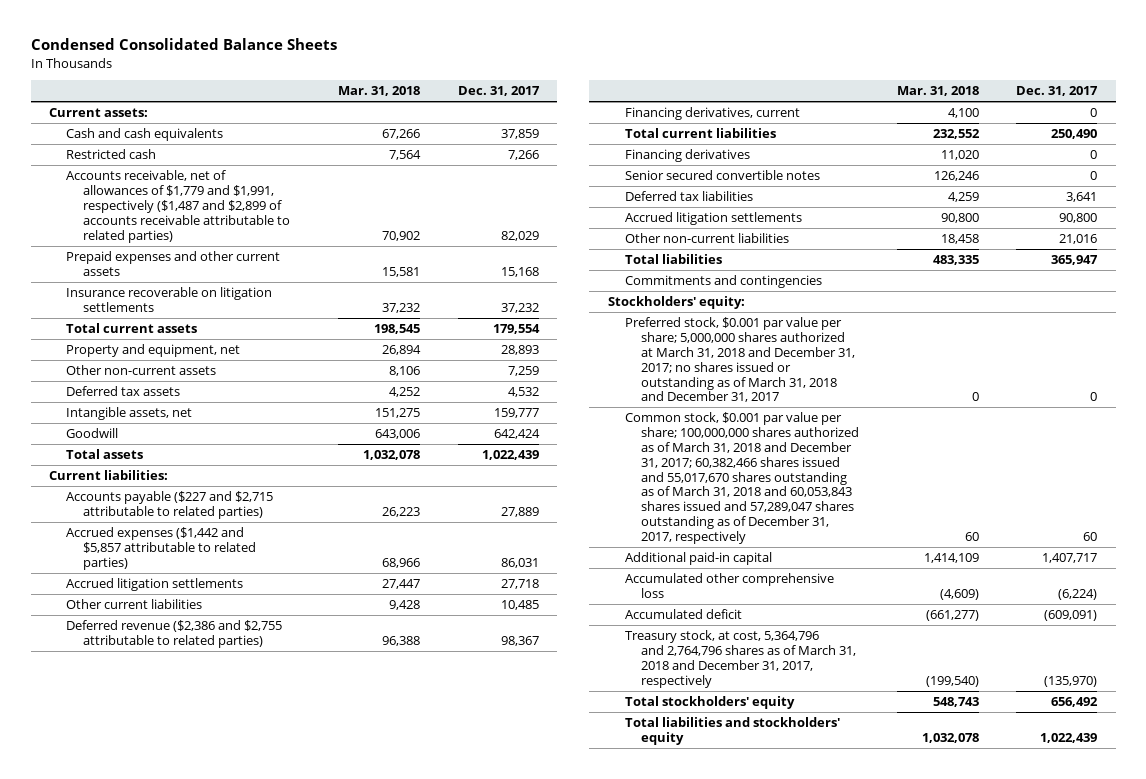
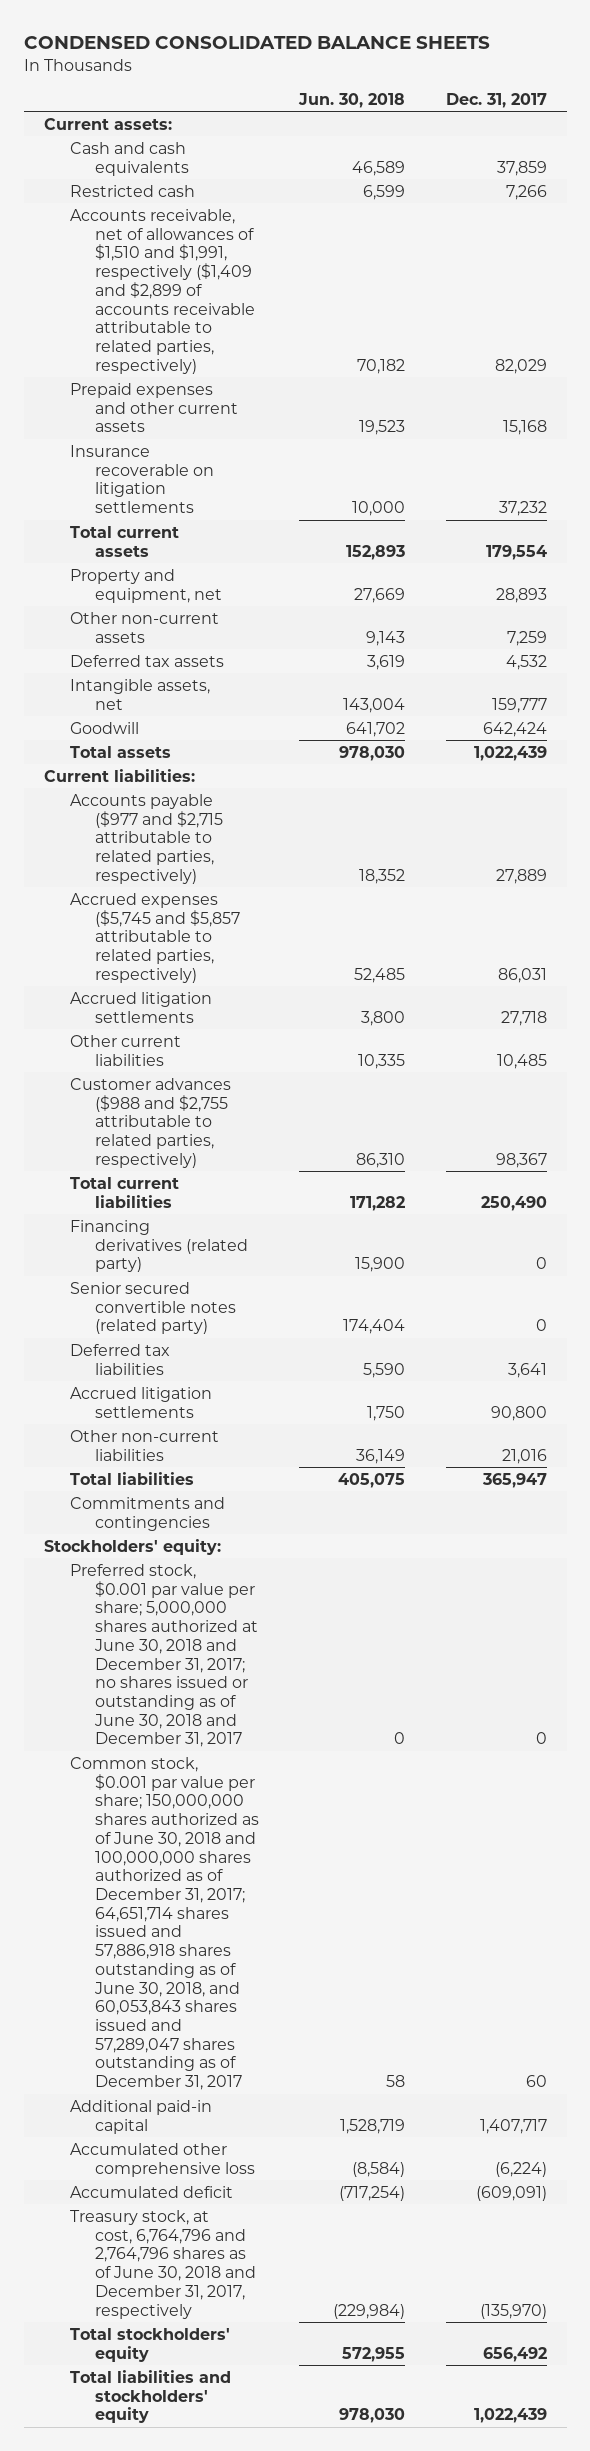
[30,38,337,51] Condensed Consolidated Balance Sheets -> [23,35,490,49] CONDENSED CONSOLIDATED BALANCE SHEETS
[338,86,421,97] Mar. 31, 2018 -> none
none -> [298,92,406,108] Jun. 30, 2018
[66,170,290,243] Accounts receivable, net of allowances of $1,779 and $1,991, respectively ($1,487 and $2,899 of accounts receivable attributable to related parties) -> [69,208,256,374] Accounts receivable, net of allowances of $1,510 and $1,991, respectively ($1,409 and $2,899 of accounts receivable attributable to related parties, respectively)
[66,491,274,519] Accounts payable ($227 and $2,715 attributable to related parties) -> [69,793,224,884] Accounts payable ($977 and $2,715 attributable to related parties, respectively)
[66,527,256,570] Accrued expenses ($1,442 and $5,857 attributable to related parties) -> [69,892,241,983] Accrued expenses ($5,745 and $5,857 attributable to related parties, respectively)
[624,107,800,121] Financing derivatives, current -> none
[66,620,283,648] Deferred revenue ($2,386 and $2,755 attributable to related parties) -> [69,1077,231,1168] Customer advances ($988 and $2,755 attributable to related parties, respectively)
[624,149,750,163] Financing derivatives -> [69,1219,249,1273] Financing derivatives (related party)
[624,170,820,181] Senior secured convertible notes -> [69,1281,237,1335] Senior secured convertible notes (related party)
[624,317,856,403] Preferred stock, $0.001 par value per share; 5,000,000 shares authorized at March 31, 2018 and December 31, 2017; no shares issued or outstanding as of March 31, 2018 and December 31, 2017 -> [69,1563,259,1748] Preferred stock, $0.001 par value per share; 5,000,000 shares authorized at June 30, 2018 and December 31, 2017; no shares issued or outstanding as of June 30, 2018 and December 31, 2017
[624,412,860,545] Common stock, $0.001 par value per share; 100,000,000 shares authorized as of March 31, 2018 and December 31, 2017; 60,382,466 shares issued and 55,017,670 shares outstanding as of March 31, 2018 and 60,053,843 shares issued and 57,289,047 shares outstanding as of December 31, 2017, respectively -> [69,1756,260,2091] Common stock, $0.001 par value per share; 150,000,000 shares authorized as of June 30, 2018 and 100,000,000 shares authorized as of December 31, 2017; 64,651,714 shares issued and 57,886,918 shares outstanding as of June 30, 2018, and 60,053,843 shares issued and 57,289,047 shares outstanding as of December 31, 2017
[624,630,857,688] Treasury stock, at cost, 5,364,796 and 2,764,796 shares as of March 31, 2018 and December 31, 2017, respectively -> [69,2209,257,2319] Treasury stock, at cost, 6,764,796 and 2,764,796 shares as of June 30, 2018 and December 31, 2017, respectively

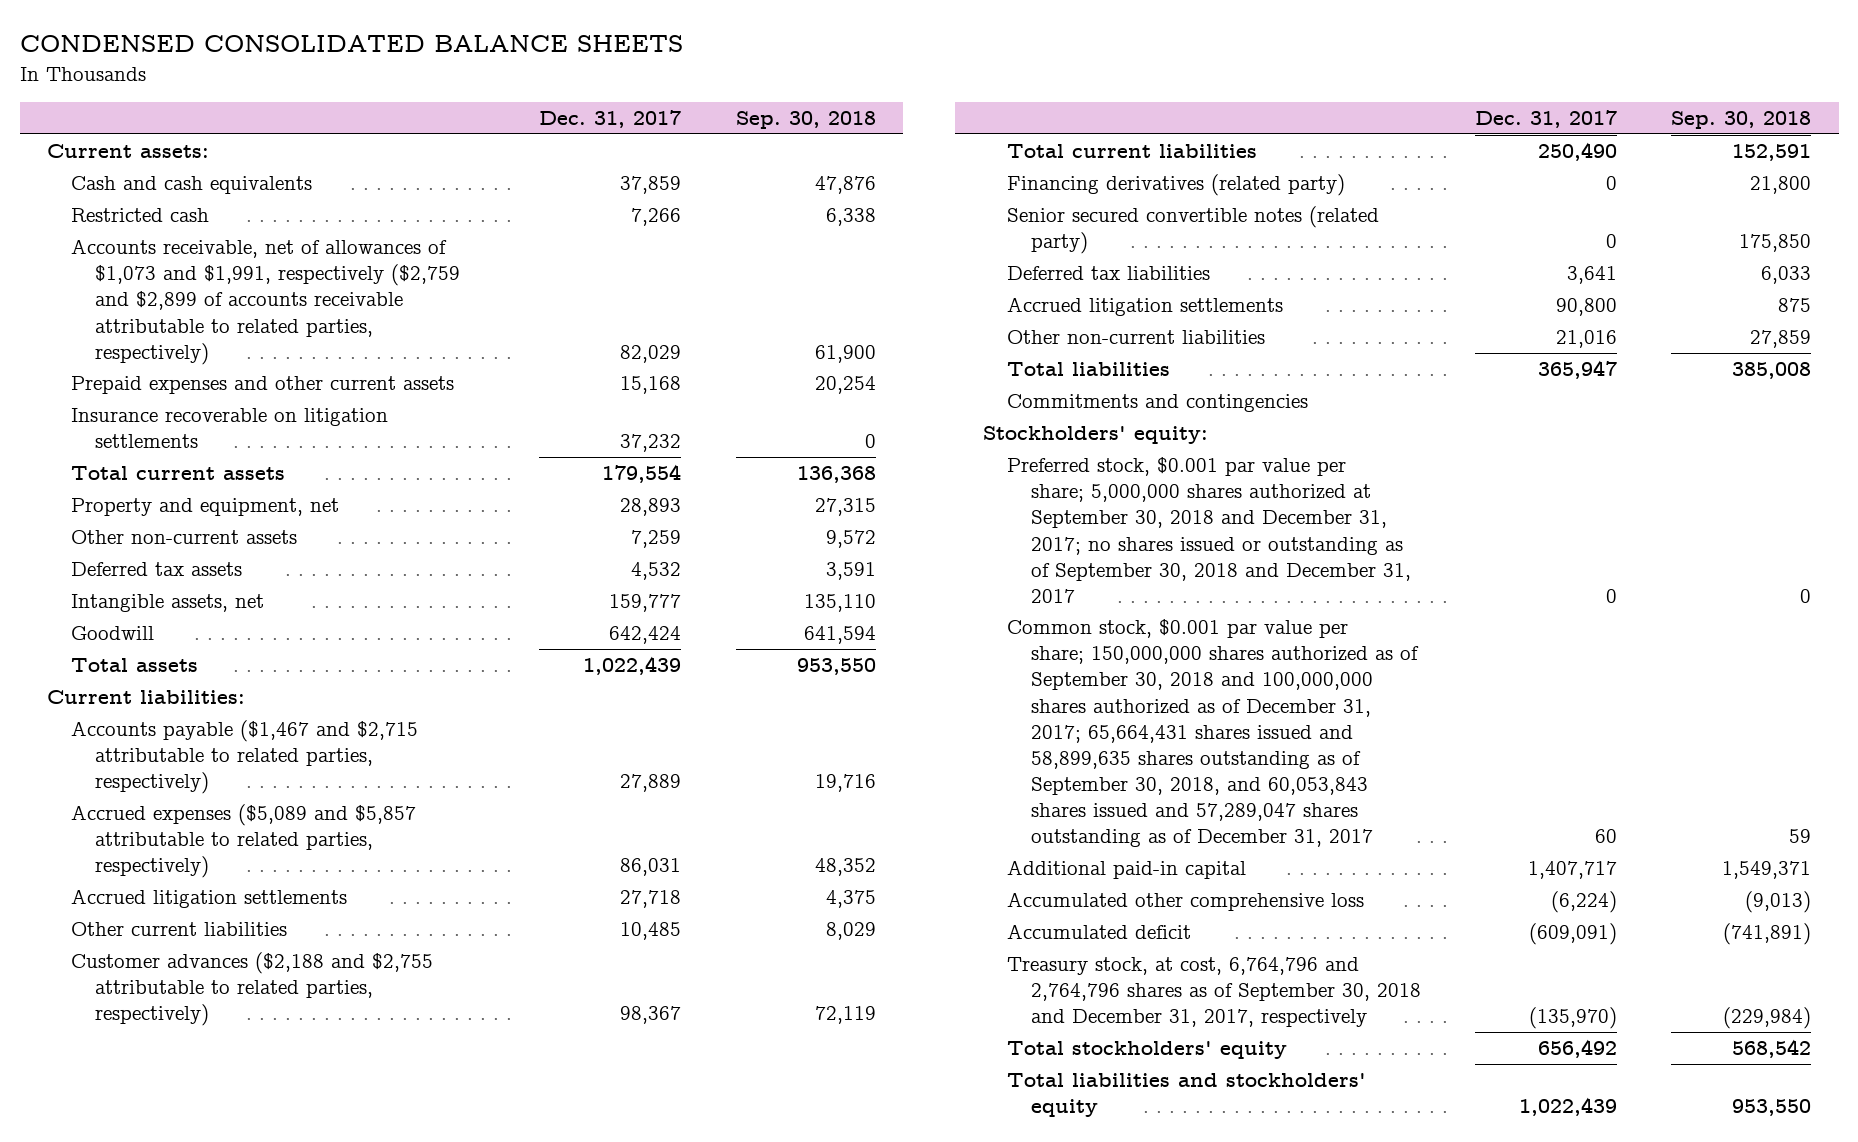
[298,92,406,108] Jun. 30, 2018 -> none
none -> [735,110,876,129] Sep. 30, 2018
[69,208,256,374] Accounts receivable, net of allowances of $1,510 and $1,991, respectively ($1,409 and $2,899 of accounts receivable attributable to related parties, respectively) -> [71,239,461,365] Accounts receivable, net of allowances of $1,073 and $1,991, respectively ($2,759 and $2,899 of accounts receivable attributable to related parties, respectively)
[69,793,224,884] Accounts payable ($977 and $2,715 attributable to related parties, respectively) -> [71,720,419,795] Accounts payable ($1,467 and $2,715 attributable to related parties, respectively)
[69,892,241,983] Accrued expenses ($5,745 and $5,857 attributable to related parties, respectively) -> [71,804,417,879] Accrued expenses ($5,089 and $5,857 attributable to related parties, respectively)
[69,1077,231,1168] Customer advances ($988 and $2,755 attributable to related parties, respectively) -> [71,952,434,1027] Customer advances ($2,188 and $2,755 attributable to related parties, respectively)
[69,1563,259,1748] Preferred stock, $0.001 par value per share; 5,000,000 shares authorized at June 30, 2018 and December 31, 2017; no shares issued or outstanding as of June 30, 2018 and December 31, 2017 -> [1006,457,1411,603] Preferred stock, $0.001 par value per share; 5,000,000 shares authorized at September 30, 2018 and December 31, 2017; no shares issued or outstanding as of September 30, 2018 and December 31, 2017
[69,1756,260,2091] Common stock, $0.001 par value per share; 150,000,000 shares authorized as of June 30, 2018 and 100,000,000 shares authorized as of December 31, 2017; 64,651,714 shares issued and 57,886,918 shares outstanding as of June 30, 2018, and 60,053,843 shares issued and 57,289,047 shares outstanding as of December 31, 2017 -> [1006,619,1419,848] Common stock, $0.001 par value per share; 150,000,000 shares authorized as of September 30, 2018 and 100,000,000 shares authorized as of December 31, 2017; 65,664,431 shares issued and 58,899,635 shares outstanding as of September 30, 2018, and 60,053,843 shares issued and 57,289,047 shares outstanding as of December 31, 2017
[69,2209,257,2319] Treasury stock, at cost, 6,764,796 and 2,764,796 shares as of June 30, 2018 and December 31, 2017, respectively -> [1006,957,1421,1028] Treasury stock, at cost, 6,764,796 and 2,764,796 shares as of September 30, 2018 and December 31, 2017, respectively

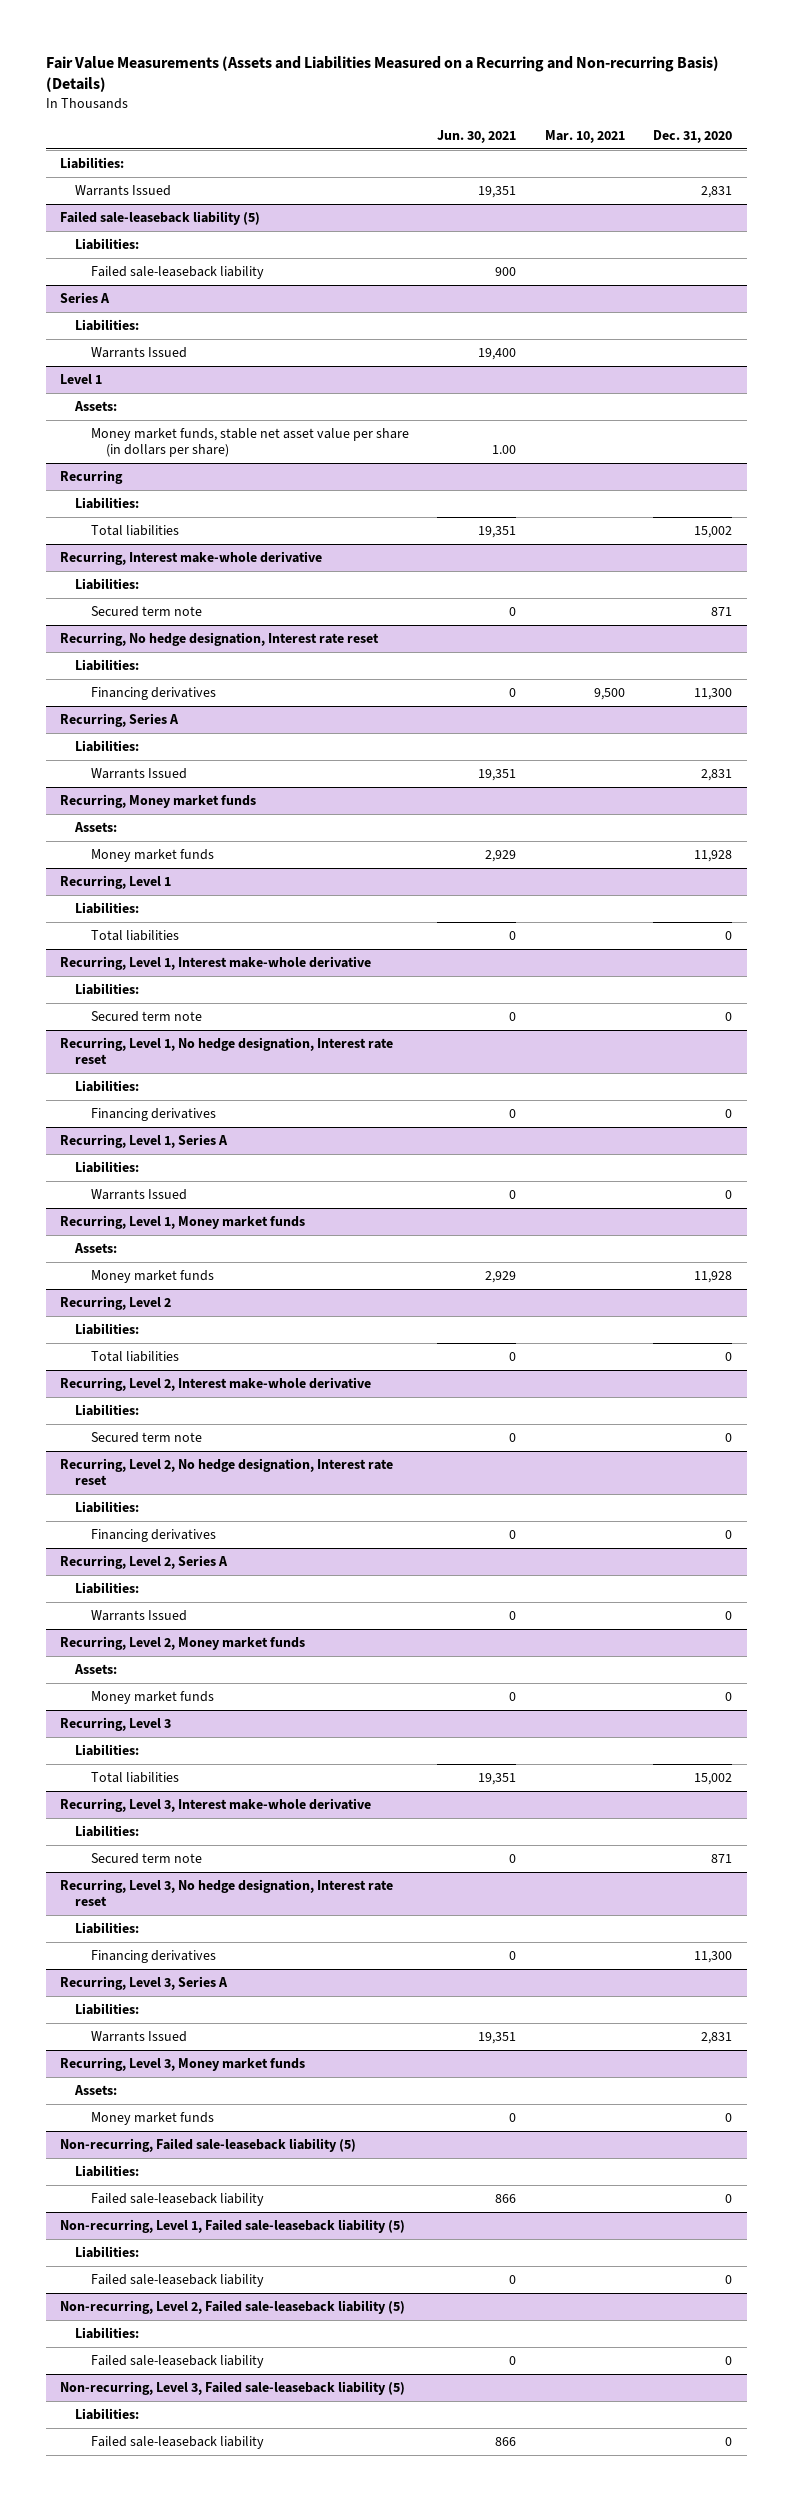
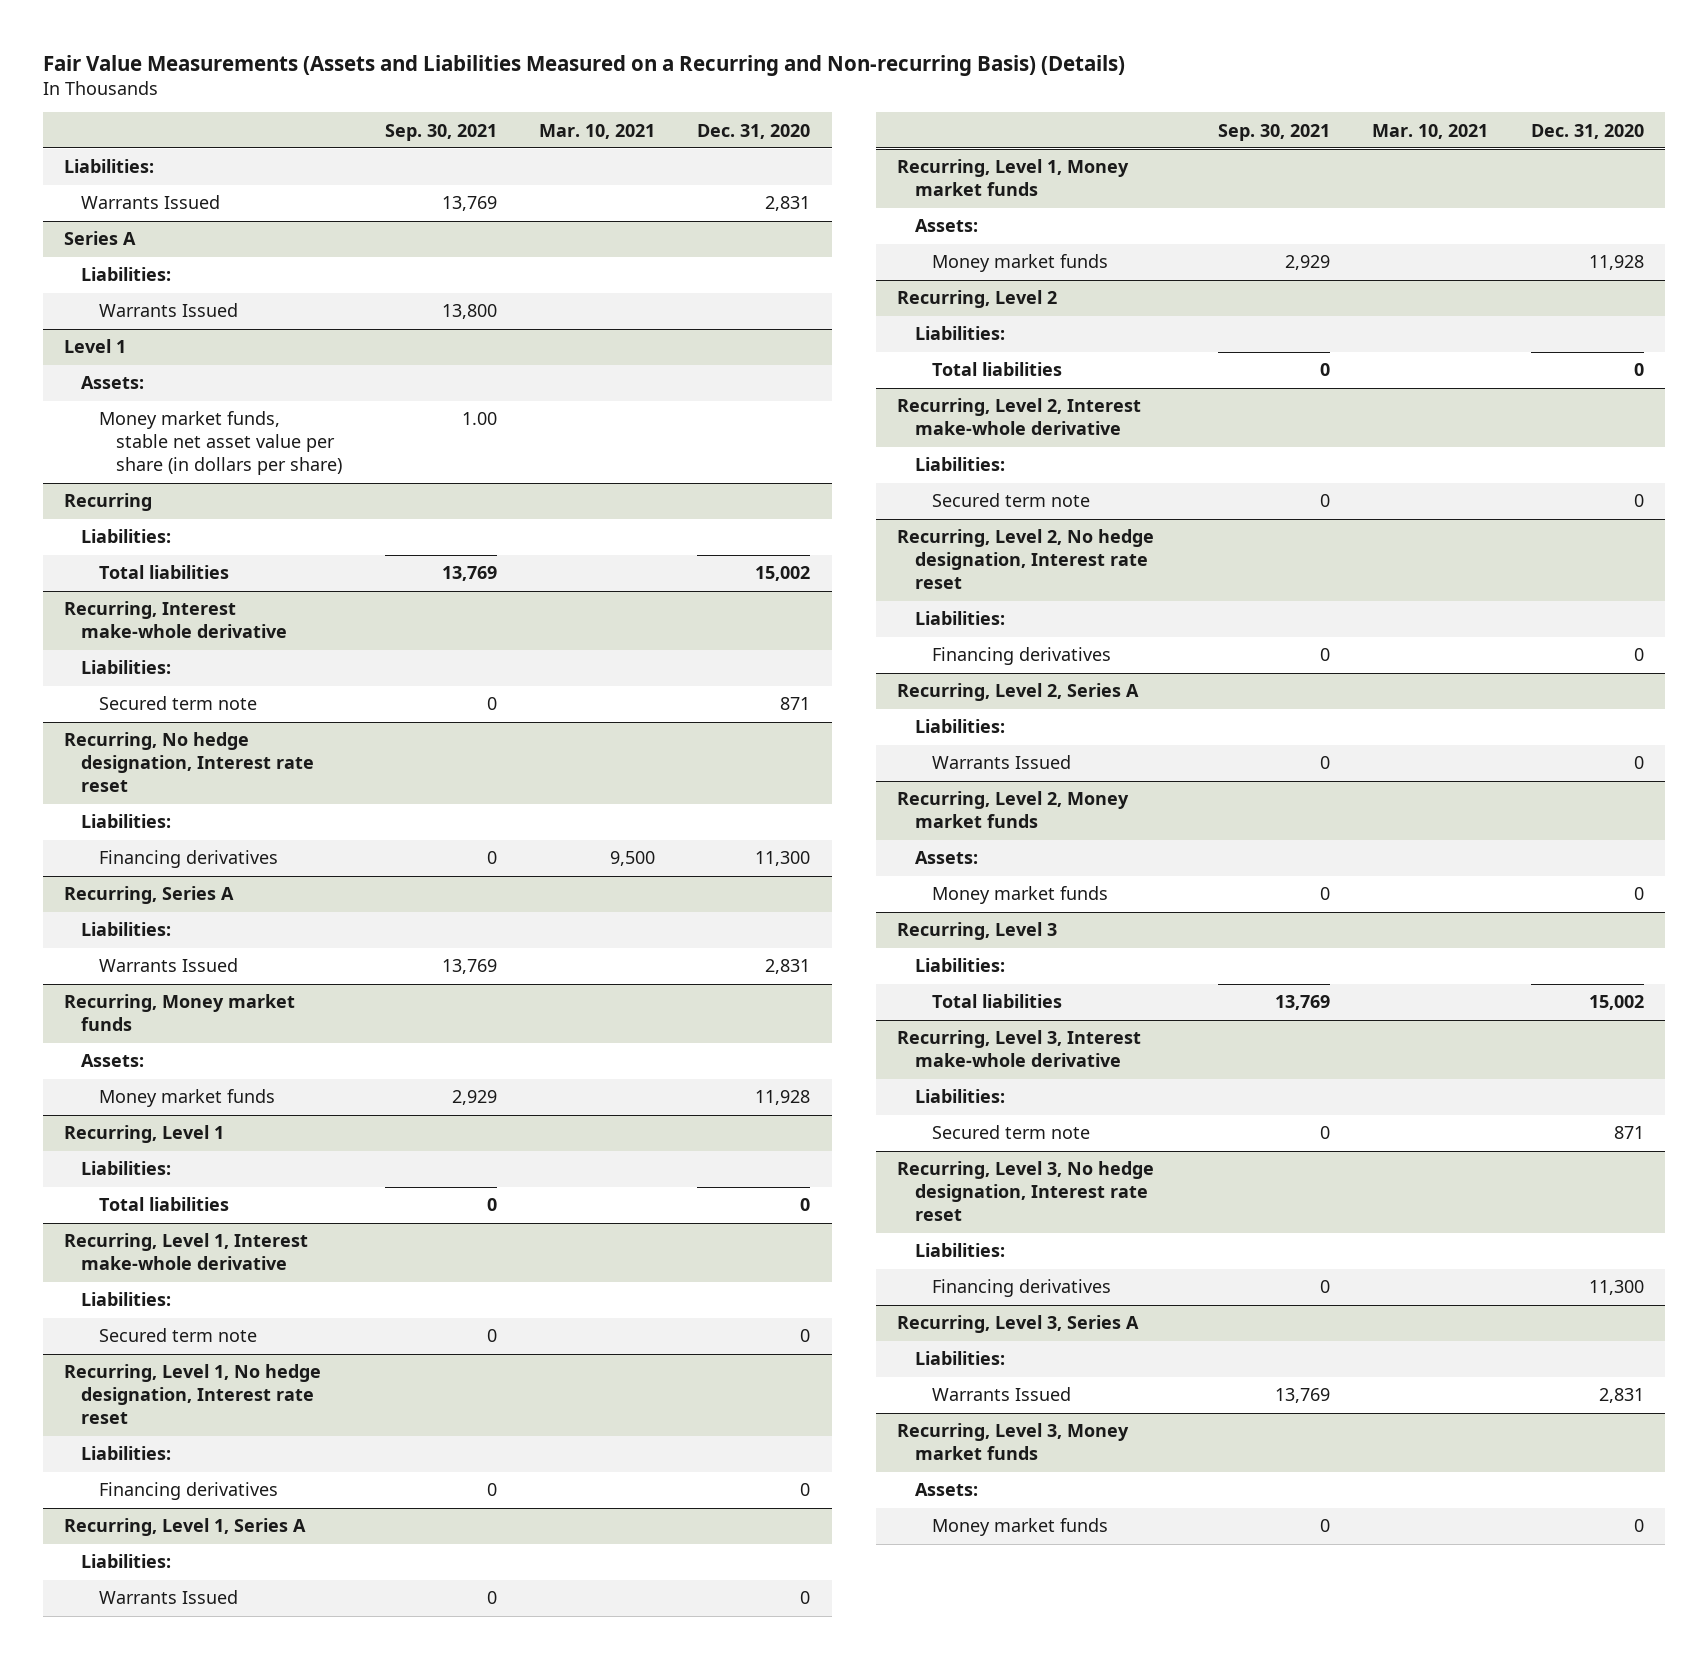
[437,129,517,143] Jun. 30, 2021 -> none
none -> [384,123,497,141] Sep. 30, 2021
[60,211,261,226] Failed sale-leaseback liability (5) -> none
[75,238,140,251] Liabilities: -> none
[90,266,264,280] Failed sale-leaseback liability -> none
[60,2138,357,2153] Non-recurring, Failed sale-leaseback liability (5) -> none
[75,2165,140,2178] Liabilities: -> none
[90,2193,264,2207] Failed sale-leaseback liability -> none
[60,2219,406,2234] Non-recurring, Level 1, Failed sale-leaseback liability (5) -> none
[75,2246,140,2259] Liabilities: -> none
[90,2274,264,2288] Failed sale-leaseback liability -> none
[60,2300,406,2315] Non-recurring, Level 2, Failed sale-leaseback liability (5) -> none
[75,2327,140,2340] Liabilities: -> none
[90,2355,264,2369] Failed sale-leaseback liability -> none
[60,2381,406,2396] Non-recurring, Level 3, Failed sale-leaseback liability (5) -> none
[75,2408,140,2421] Liabilities: -> none
[90,2436,264,2450] Failed sale-leaseback liability -> none

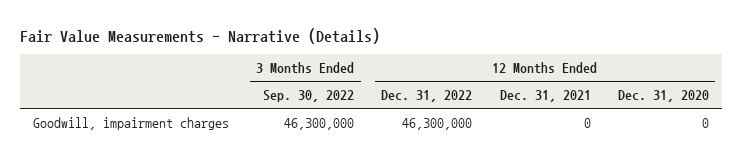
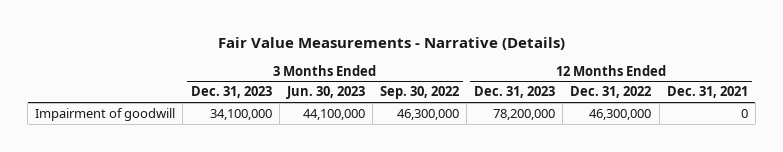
[617,89,709,102] Dec. 31, 2020 -> none
none -> [190,86,272,99] Dec. 31, 2023
none -> [285,86,365,100] Jun. 30, 2023
none -> [474,86,556,99] Dec. 31, 2023
[33,116,230,130] Goodwill, impairment charges -> [35,107,176,121] Impairment of goodwill

